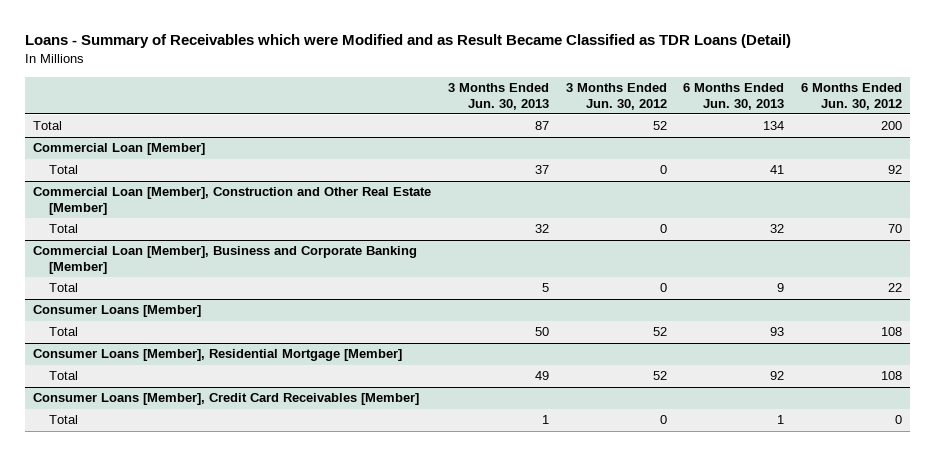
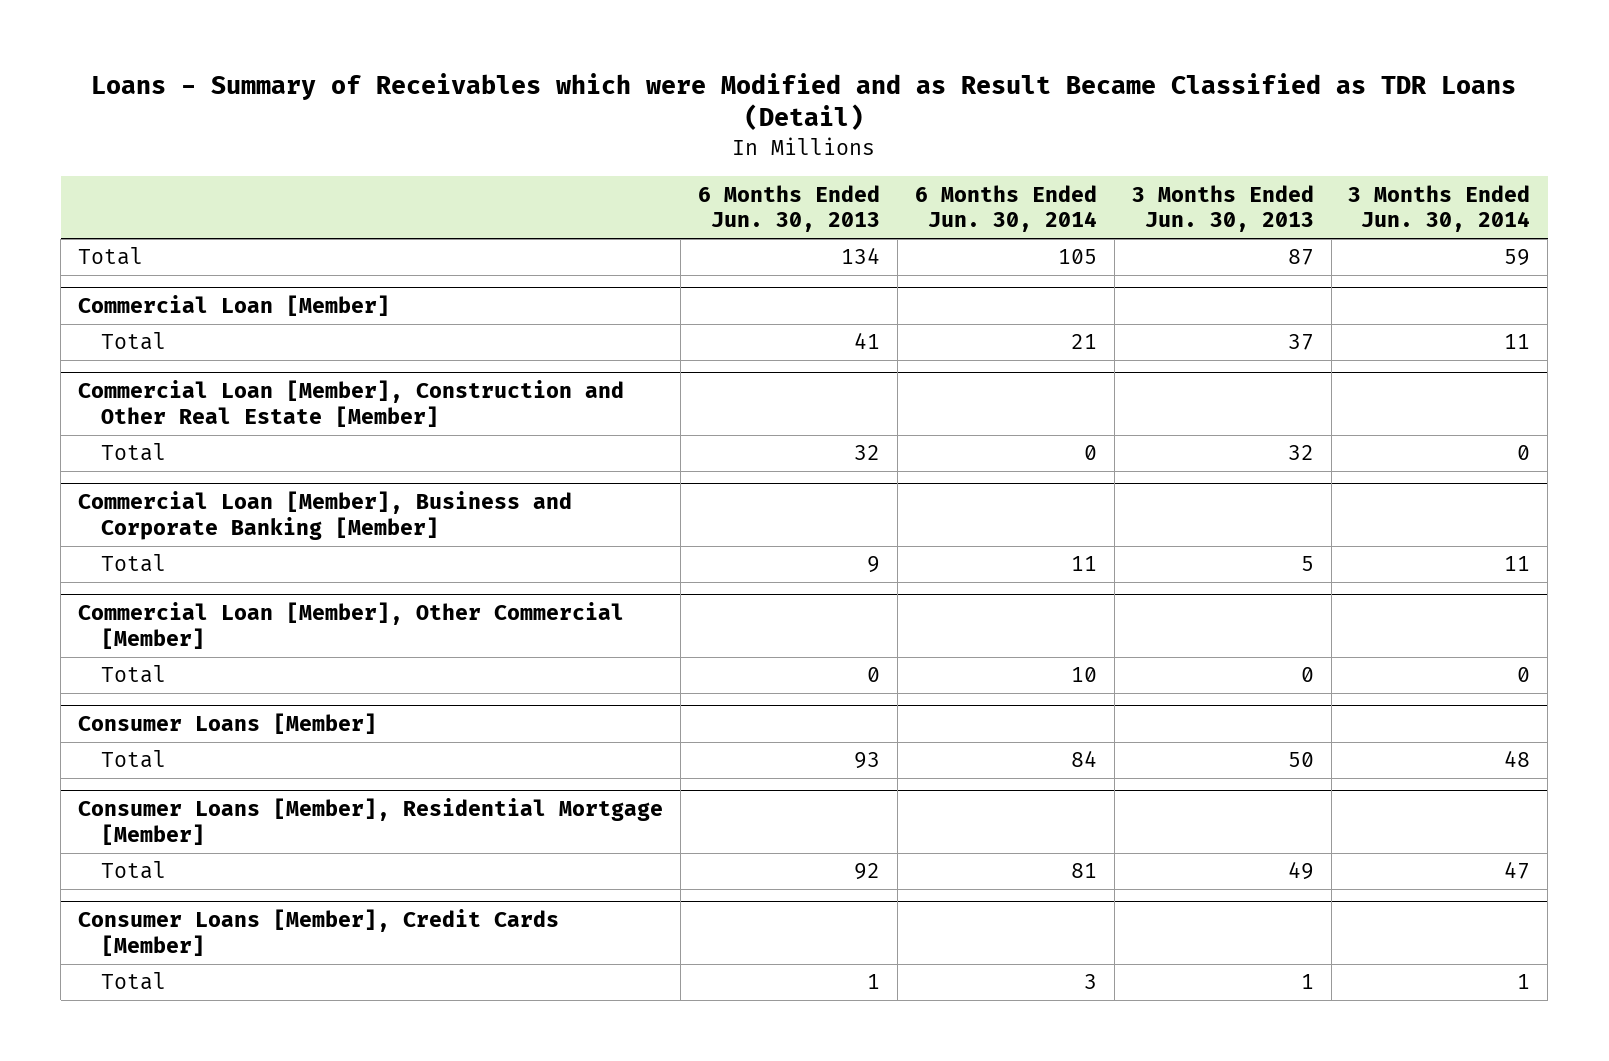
[565,82,667,110] 3 Months Ended Jun. 30, 2012 -> none
[800,82,902,110] 6 Months Ended Jun. 30, 2012 -> none
none -> [914,184,1097,233] 6 Months Ended Jun. 30, 2014
none -> [1348,184,1531,233] 3 Months Ended Jun. 30, 2014
none -> [78,602,625,650] Commercial Loan [Member], Other Commercial [Member]
none -> [100,665,166,684] Total
[33,393,420,406] Consumer Loans [Member], Credit Card Receivables [Member] -> [78,909,560,957] Consumer Loans [Member], Credit Cards [Member]

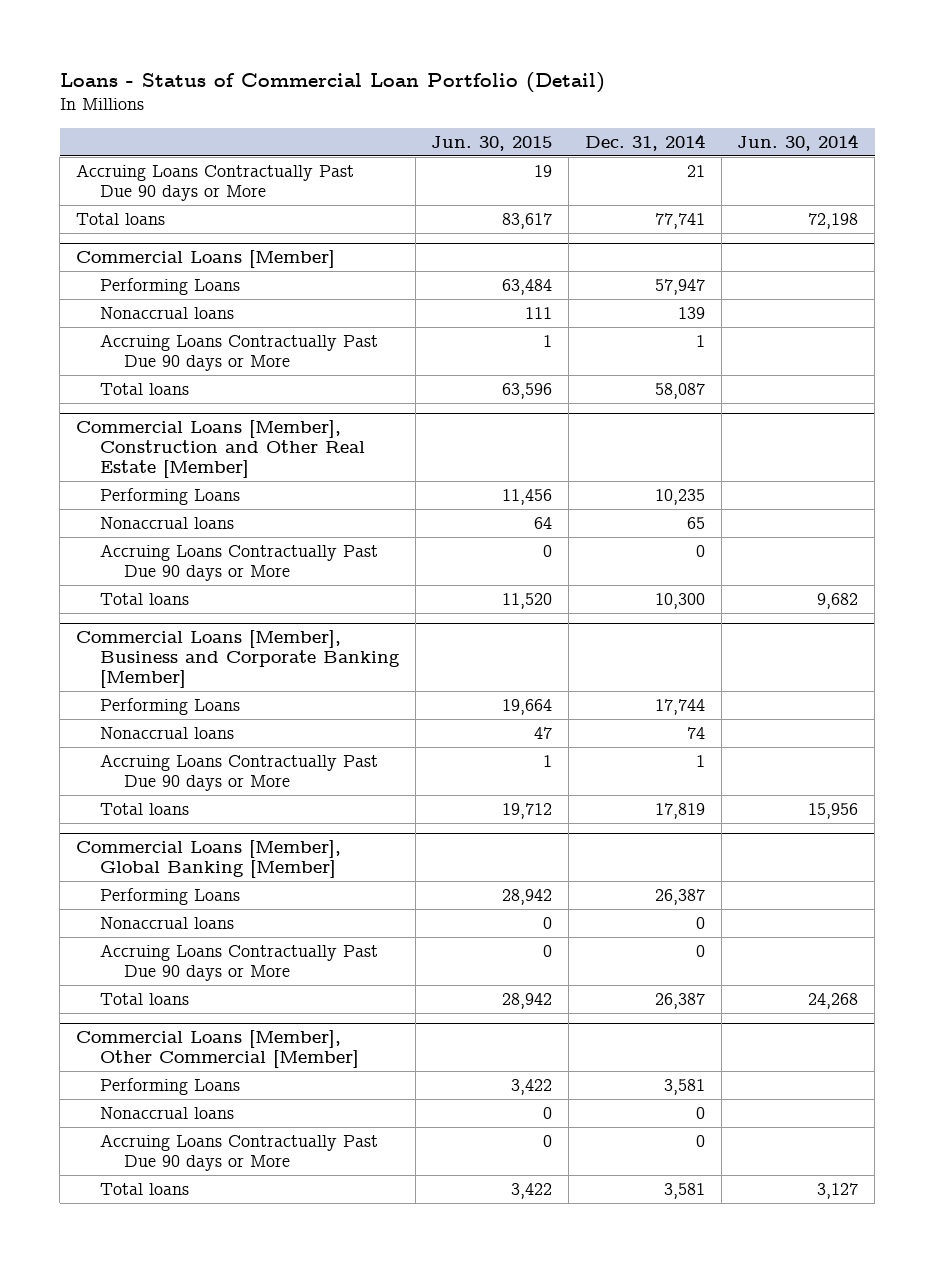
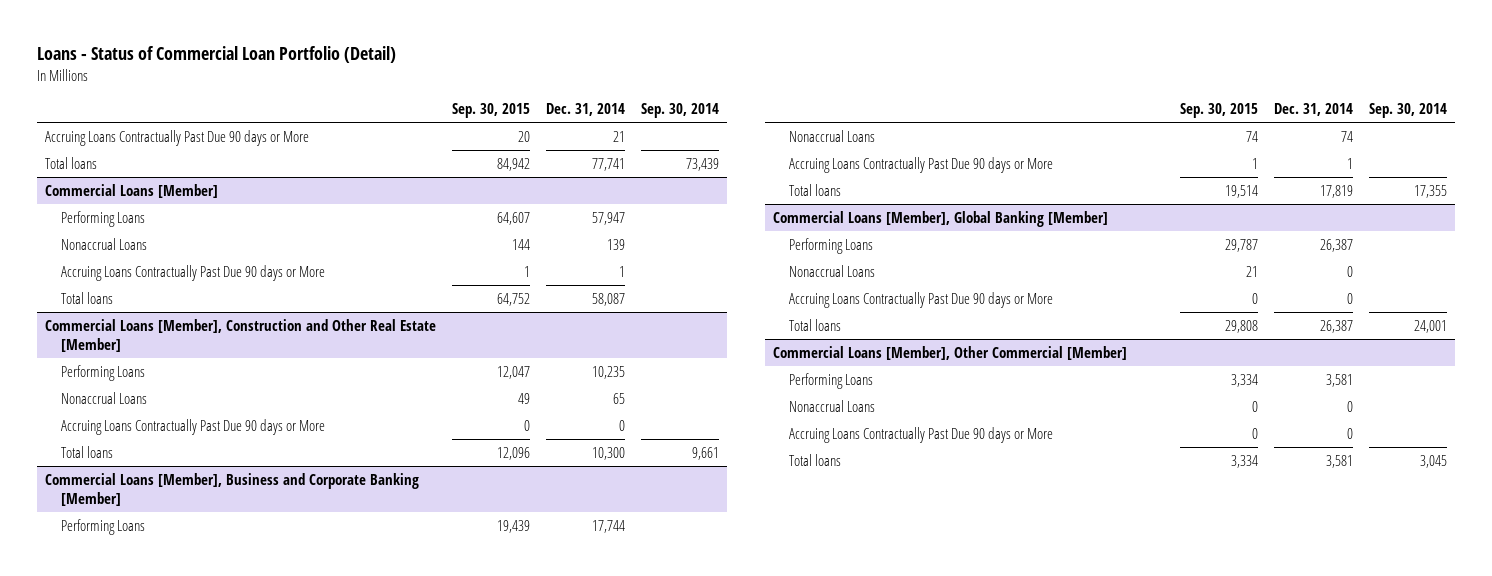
[431,135,553,151] Jun. 30, 2015 -> none
[737,133,859,151] Jun. 30, 2014 -> none
none -> [451,103,530,119] Sep. 30, 2015
none -> [641,103,720,119] Sep. 30, 2014
[99,306,234,319] Nonaccrual loans -> [61,237,148,250] Nonaccrual Loans
[99,516,234,529] Nonaccrual loans -> [61,391,148,404] Nonaccrual Loans
[99,726,234,739] Nonaccrual loans -> [788,129,875,142] Nonaccrual Loans
[99,916,234,929] Nonaccrual loans -> [788,264,875,277] Nonaccrual Loans
[99,1106,234,1119] Nonaccrual loans -> [788,399,875,412] Nonaccrual Loans

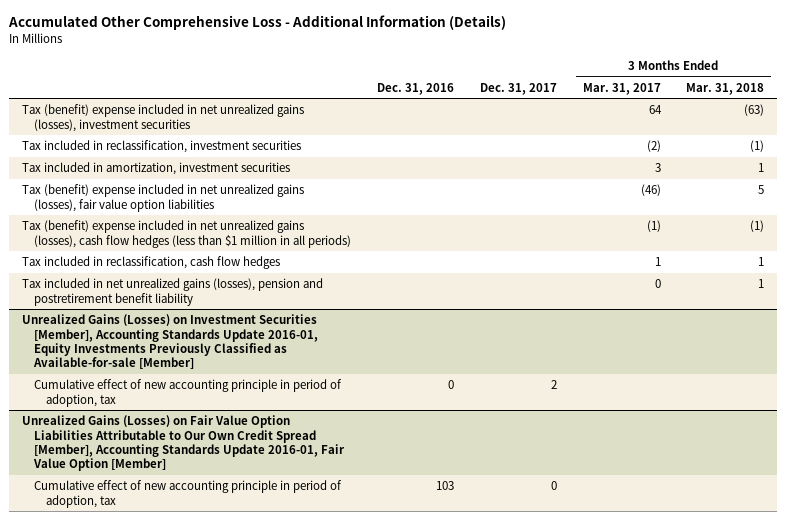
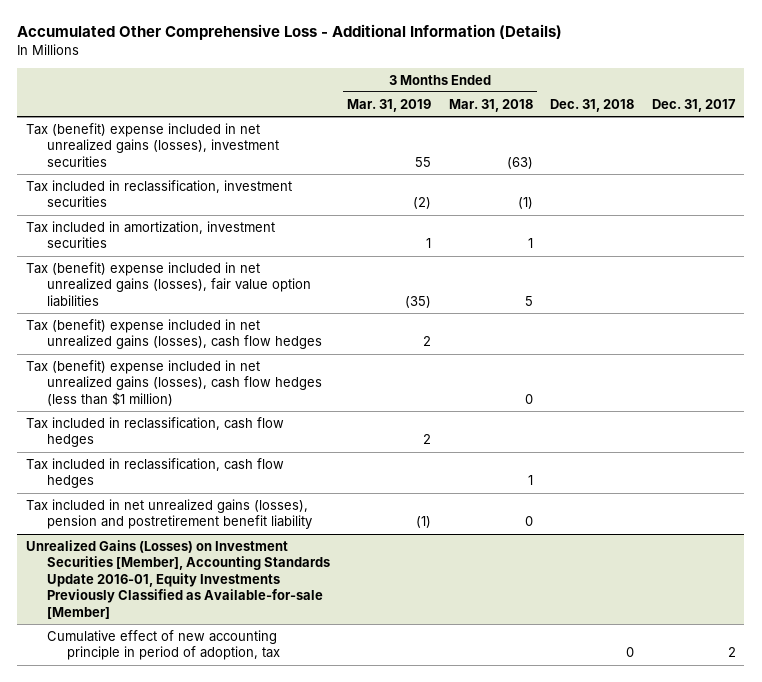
[376,82,454,95] Dec. 31, 2016 -> none
[582,82,661,95] Mar. 31, 2017 -> none
none -> [347,98,432,112] Mar. 31, 2019
none -> [550,98,635,112] Dec. 31, 2018
none -> [26,318,322,350] Tax (benefit) expense included in net unrealized gains (losses), cash flow hedges
[22,220,351,248] Tax (benefit) expense included in net unrealized gains (losses), cash flow hedges (less than $1 million in all periods) -> [26,359,322,406] Tax (benefit) expense included in net unrealized gains (losses), cash flow hedges (less than $1 million)
[750,220,765,233] (1) -> [524,393,533,404] 0
none -> [26,416,285,448] Tax included in reclassification, cash flow hedges
[758,279,765,289] 1 -> [524,516,533,527] 0
[22,415,345,472] Unrealized Gains (Losses) on Fair Value Option Liabilities Attributable to Our Own Credit Spread [Member], Accounting Standards Update 2016-01, Fair Value Option [Member] -> none
[33,480,342,508] Cumulative effect of new accounting principle in period of adoption, tax -> none

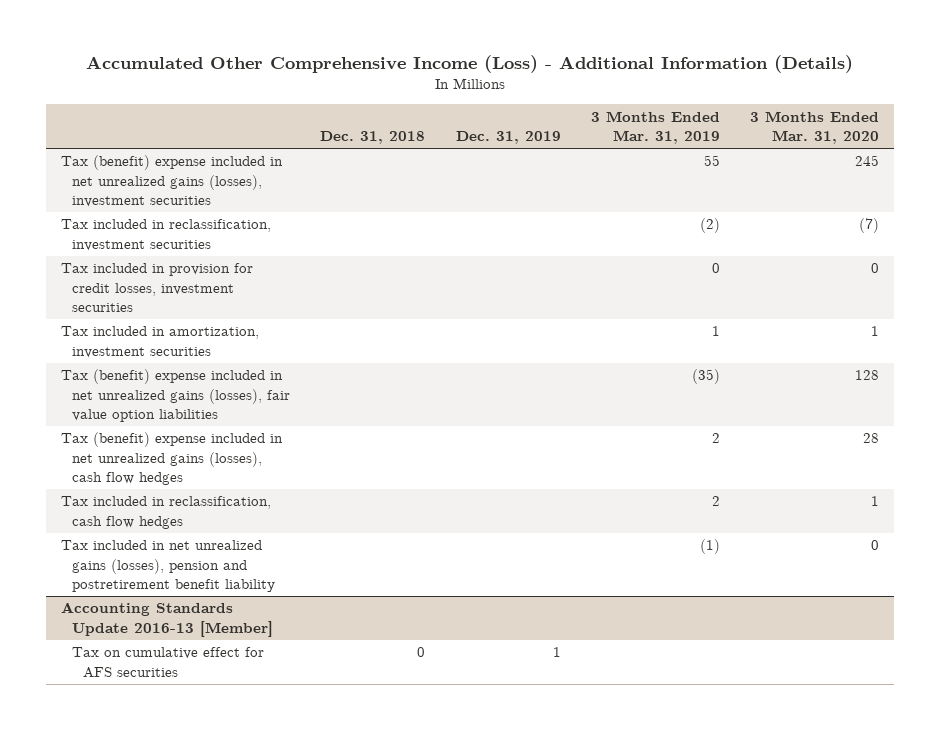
[17,24,563,41] Accumulated Other Comprehensive Loss - Additional Information (Details) -> [86,55,854,74] Accumulated Other Comprehensive Income (Loss) - Additional Information (Details)
[448,98,533,112] Mar. 31, 2018 -> none
[651,98,736,112] Dec. 31, 2017 -> none
none -> [455,131,561,145] Dec. 31, 2019
none -> [750,110,880,145] 3 Months Ended Mar. 31, 2020
none -> [61,263,254,313] Tax included in provision for credit losses, investment securities
[26,359,322,406] Tax (benefit) expense included in net unrealized gains (losses), cash flow hedges (less than $1 million) -> none
[26,457,285,489] Tax included in reclassification, cash flow hedges -> none
[26,539,330,619] Unrealized Gains (Losses) on Investment Securities [Member], Accounting Standards Update 2016-01, Equity Investments Previously Classified as Available-for-sale [Member] -> none
none -> [61,602,274,637] Accounting Standards Update 2016-13 [Member]
[46,629,281,661] Cumulative effect of new accounting principle in period of adoption, tax -> [72,647,265,678] Tax on cumulative effect for AFS securities

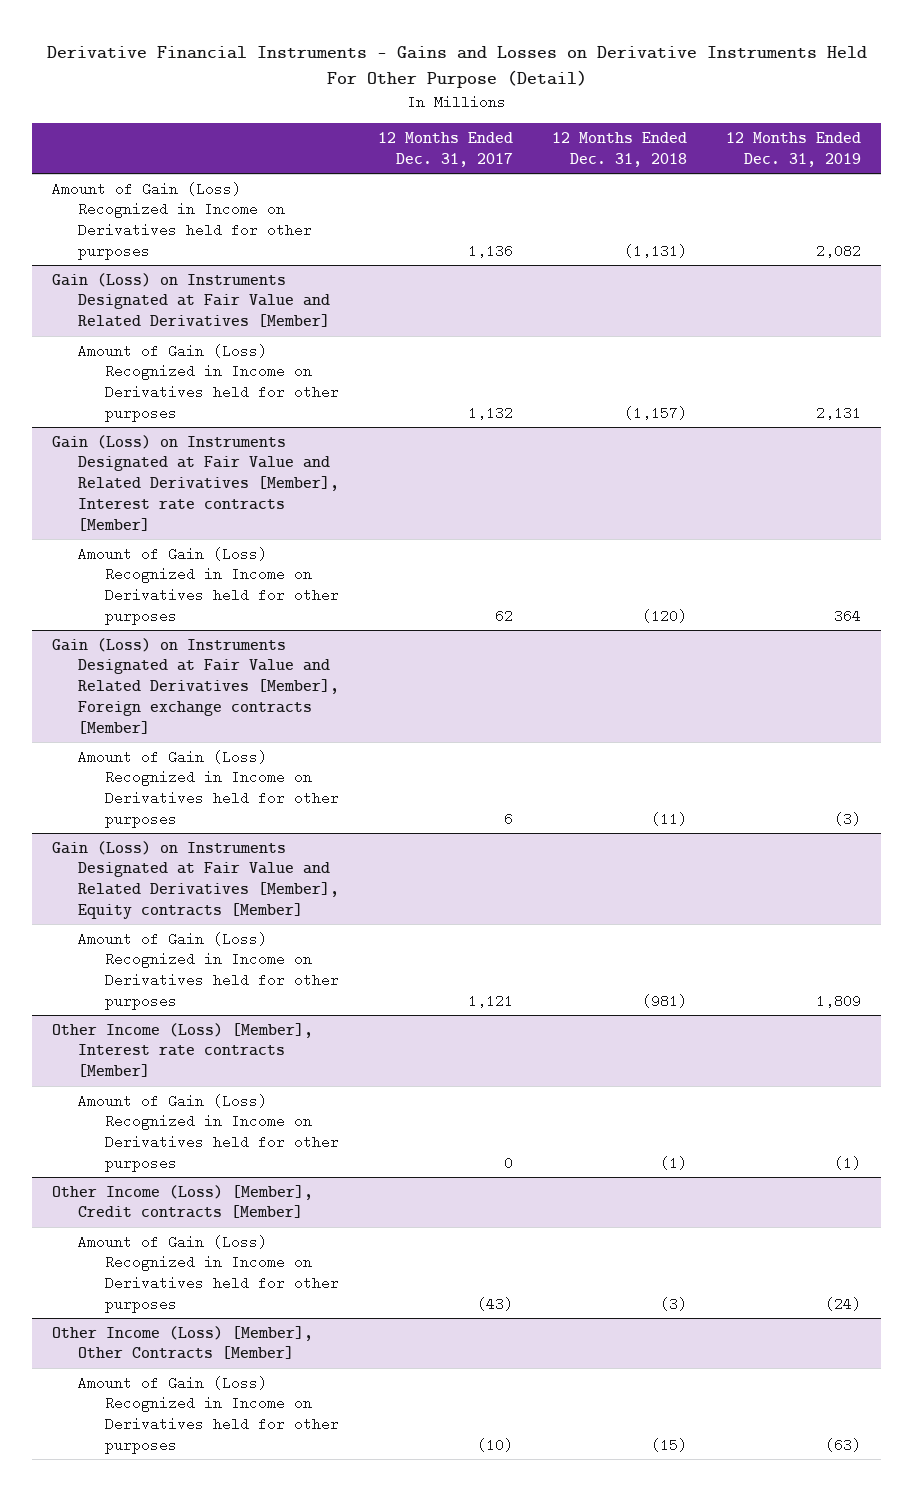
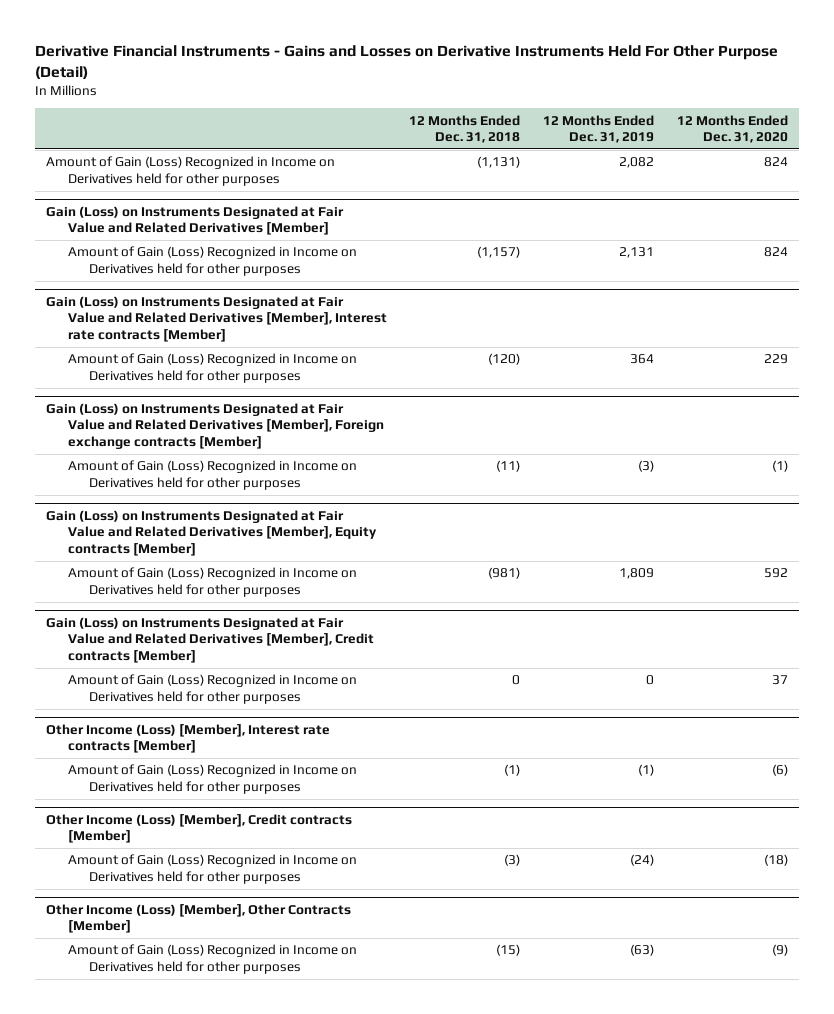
[378,131,514,167] 12 Months Ended Dec. 31, 2017 -> none
none -> [676,114,788,144] 12 Months Ended Dec. 31, 2020
none -> [46,616,374,664] Gain (Loss) on Instruments Designated at Fair Value and Related Derivatives [Member], Credit contracts [Member]
none -> [67,674,357,705] Amount of Gain (Loss) Recognized in Income on Derivatives held for other purposes

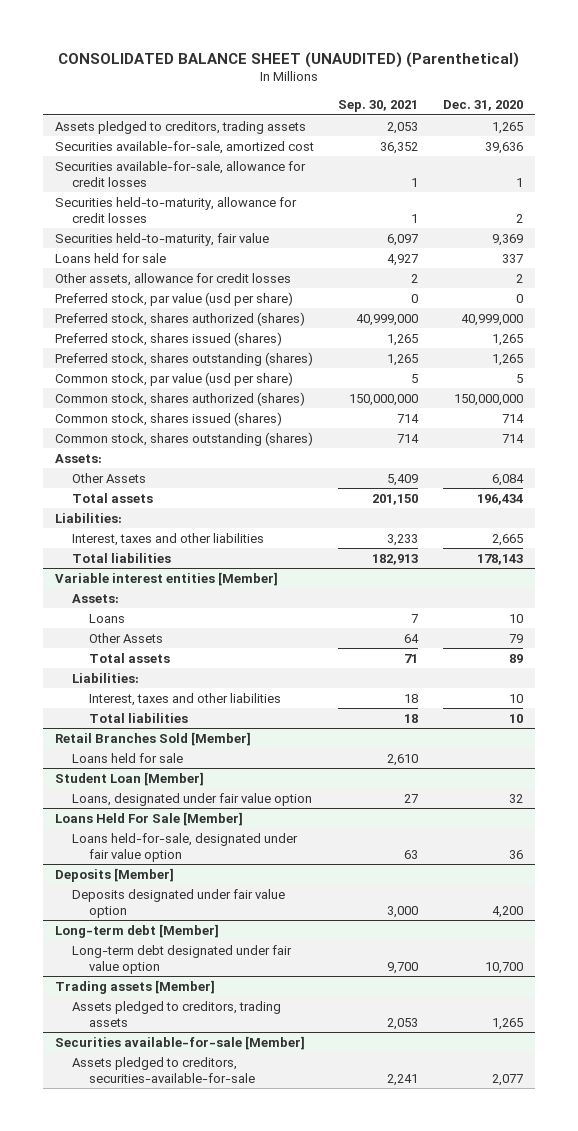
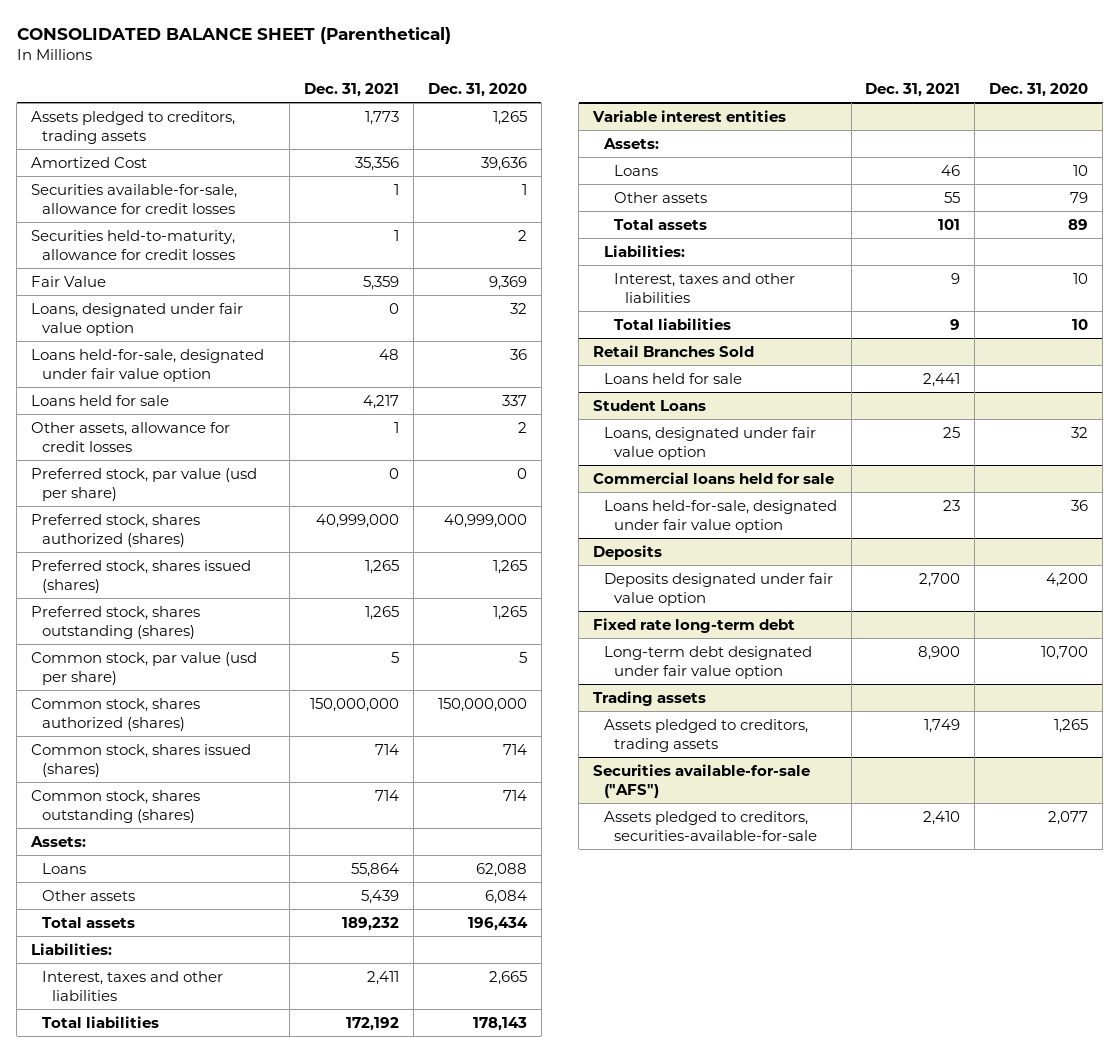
[57,51,519,68] CONSOLIDATED BALANCE SHEET (UNAUDITED) (Parenthetical) -> [16,27,451,45] CONSOLIDATED BALANCE SHEET (Parenthetical)
[338,100,419,113] Sep. 30, 2021 -> none
none -> [303,82,399,97] Dec. 31, 2021
[55,140,315,154] Securities available-for-sale, amortized cost -> [31,156,148,168] Amortized Cost
[55,232,270,246] Securities held-to-maturity, fair value -> [31,275,107,287] Fair Value
none -> [31,302,244,336] Loans, designated under fair value option
none -> [31,348,265,382] Loans held-for-sale, designated under fair value option
none -> [41,862,86,874] Loans
[72,472,147,483] Other Assets -> [41,889,135,901] Other assets
[55,571,279,586] Variable interest entities [Member] -> [592,109,787,122] Variable interest entities
[89,632,164,643] Other Assets -> [614,191,708,203] Other assets
[55,731,252,746] Retail Branches Sold [Member] -> [593,344,755,357] Retail Branches Sold
[55,771,205,786] Student Loan [Member] -> [593,399,707,411] Student Loans
[55,811,244,826] Loans Held For Sale [Member] -> [593,471,835,484] Commercial loans held for sale
[55,867,175,882] Deposits [Member] -> [593,544,663,560] Deposits
[55,923,220,938] Long-term debt [Member] -> [593,617,796,633] Fixed rate long-term debt
[55,979,216,994] Trading assets [Member] -> [593,690,707,706] Trading assets
[55,1035,306,1050] Securities available-for-sale [Member] -> [593,763,811,798] Securities available-for-sale ("AFS")

